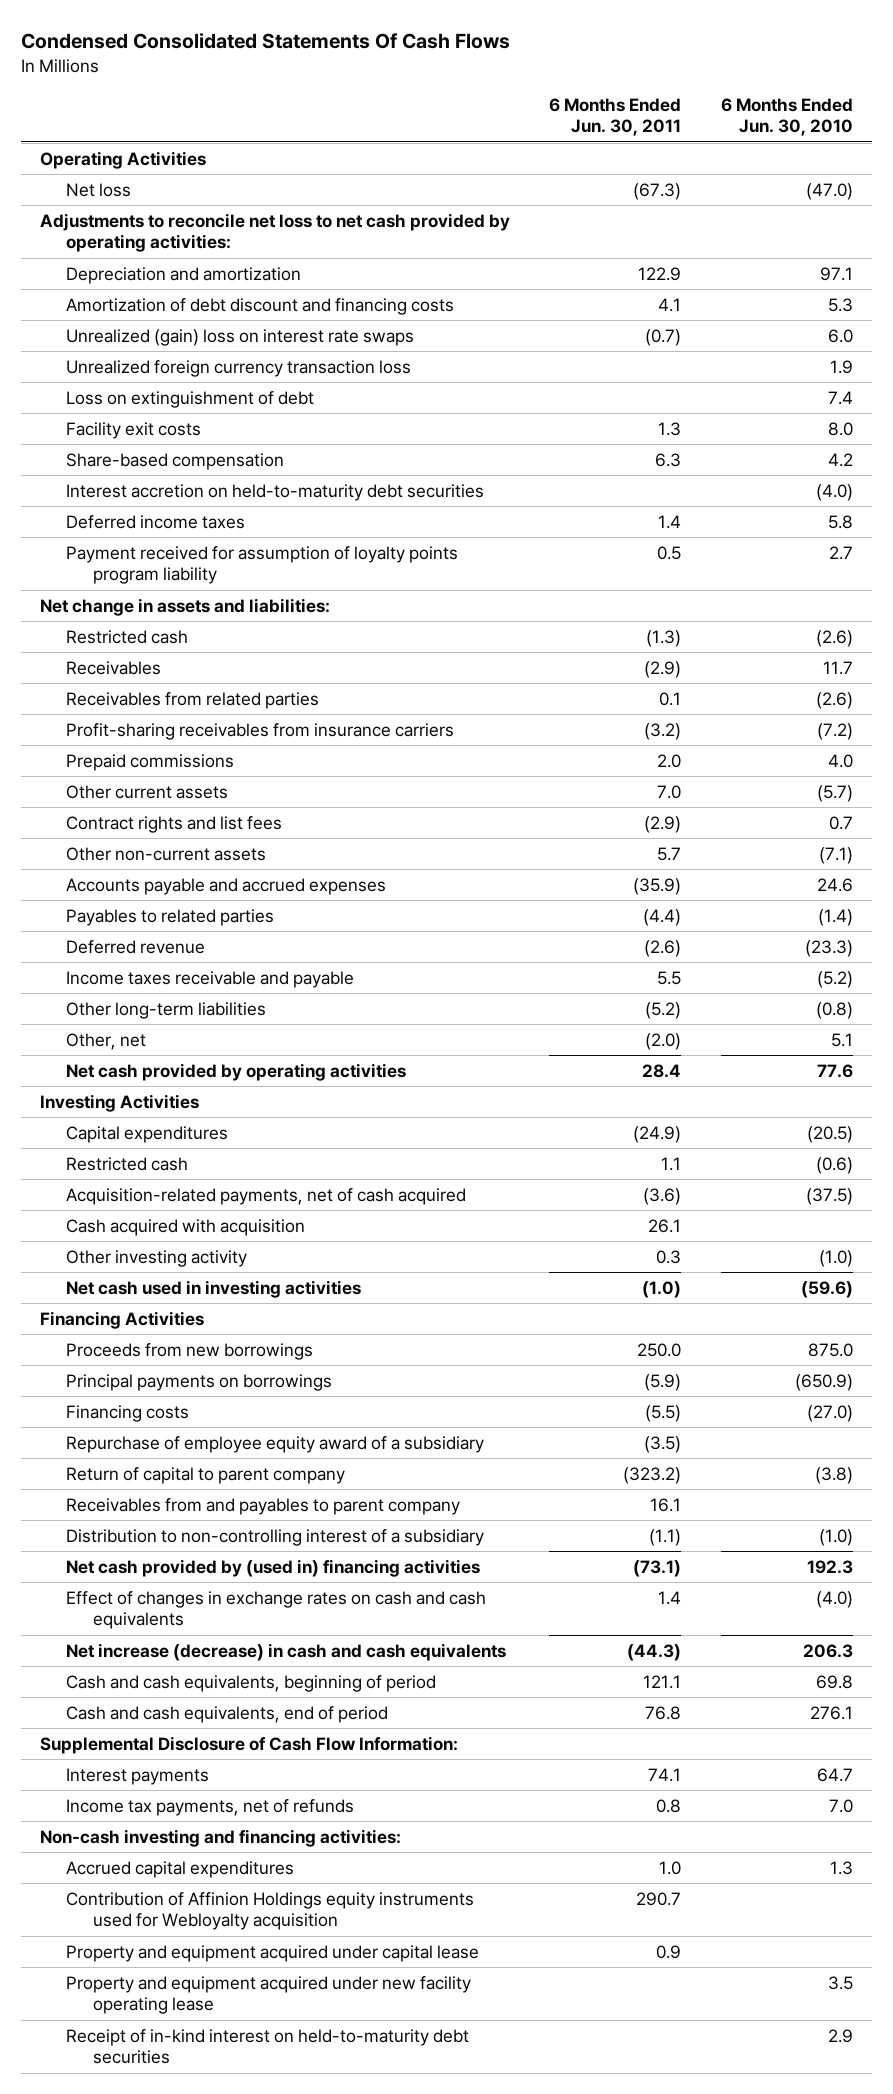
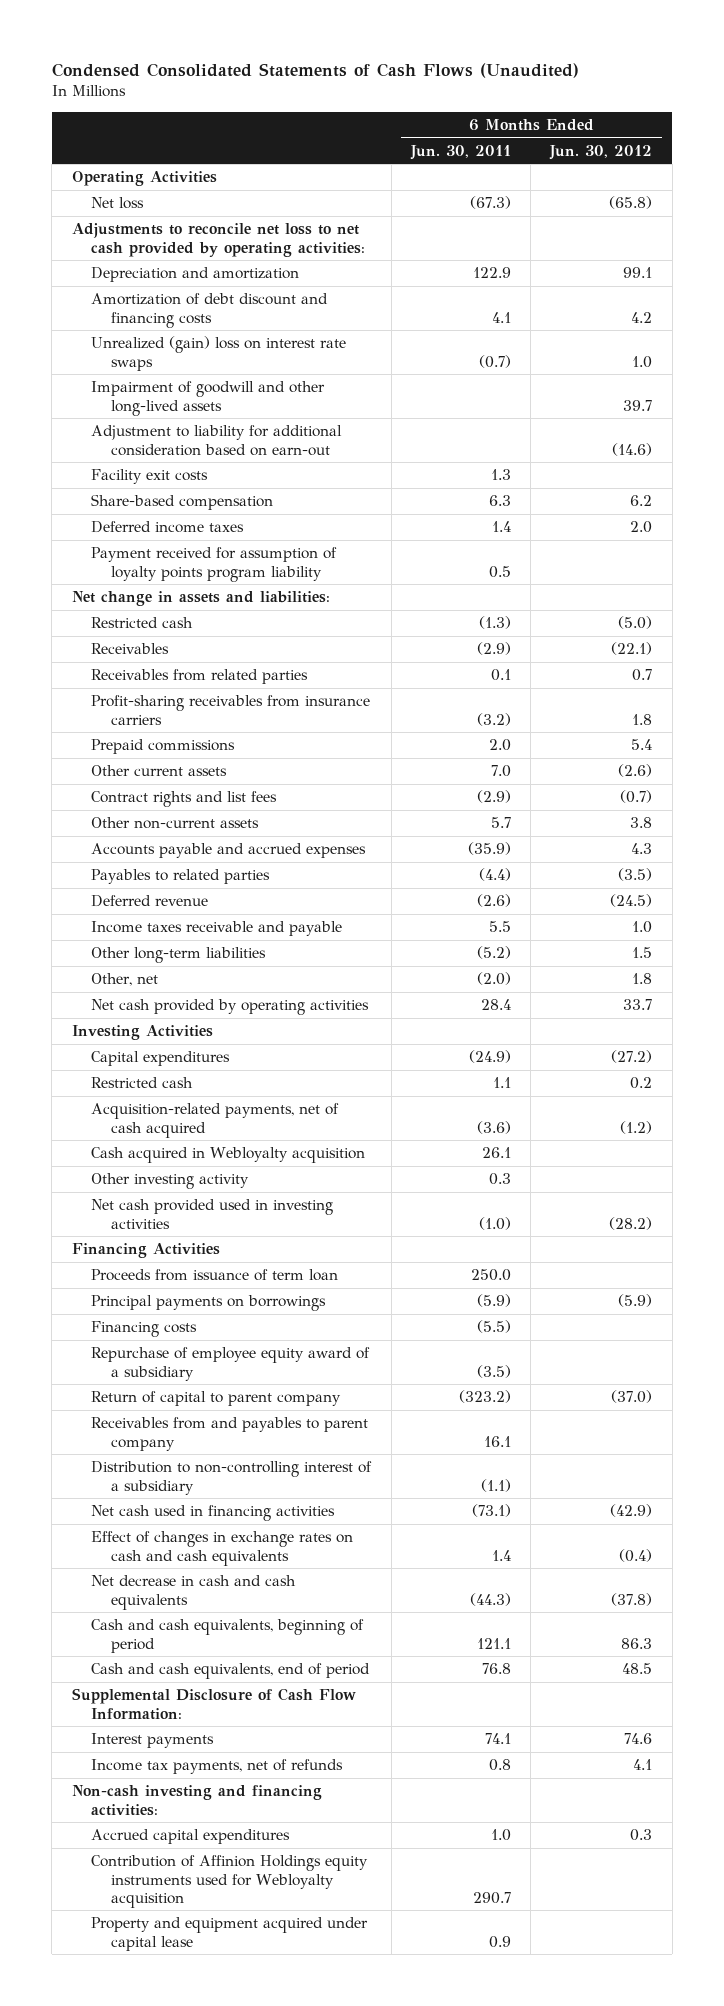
[20,32,510,49] Condensed Consolidated Statements Of Cash Flows -> [51,62,579,78] Condensed Consolidated Statements of Cash Flows (Unaudited)
[720,97,853,137] 6 Months Ended Jun. 30, 2010 -> none
none -> [549,144,653,160] Jun. 30, 2012
[66,359,412,377] Unrealized foreign currency transaction loss -> none
[66,390,315,408] Loss on extinguishment of debt -> none
none -> [91,381,326,416] Impairment of goodwill and other long-lived assets
none -> [91,425,343,456] Adjustment to liability for additional consideration based on earn-out
[66,483,485,501] Interest accretion on held-to-maturity debt securities -> none
[66,1218,306,1236] Cash acquired with acquisition -> [91,1147,366,1164] Cash acquired in Webloyalty acquisition
[66,1279,362,1298] Net cash used in investing activities -> [91,1199,334,1229] Net cash provided used in investing activities
[66,1342,314,1360] Proceeds from new borrowings -> none
none -> [91,1269,339,1282] Proceeds from issuance of term loan
[66,1558,481,1577] Net cash provided by (used in) financing activities -> [91,1505,336,1522] Net cash used in financing activities
[66,1642,507,1661] Net increase (decrease) in cash and cash equivalents -> [91,1575,297,1610] Net decrease in cash and cash equivalents
[66,1975,472,2015] Property and equipment acquired under new facility operating lease -> none
[66,2028,470,2065] Receipt of in-kind interest on held-to-maturity debt securities -> none

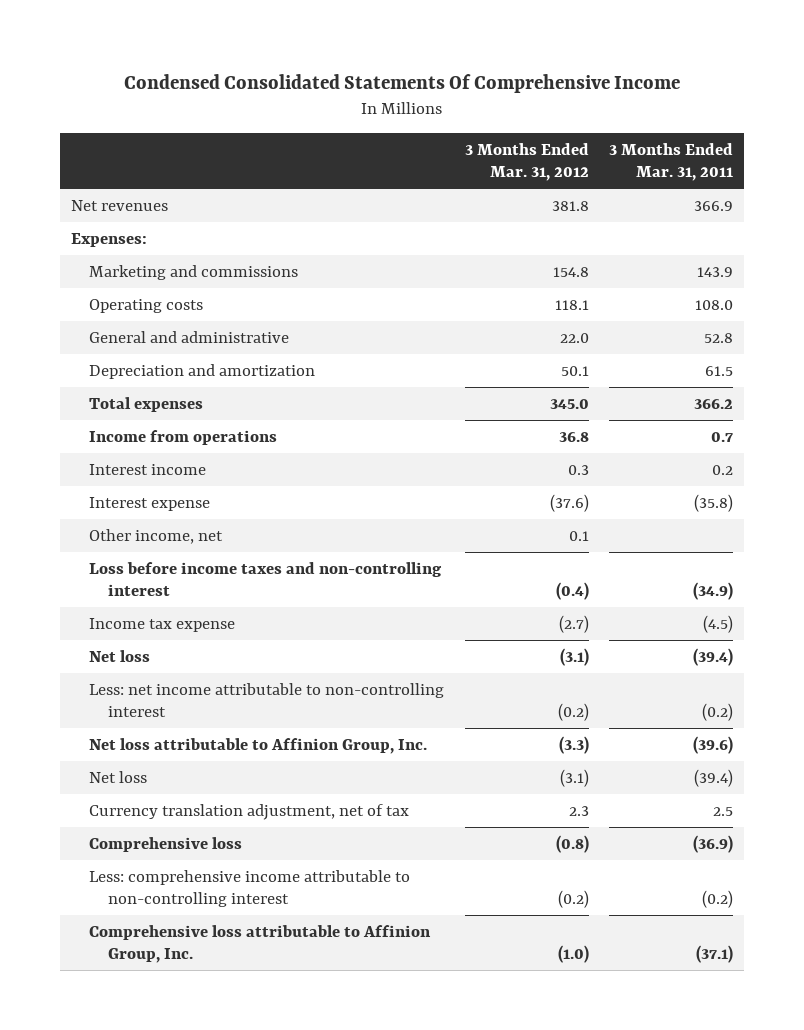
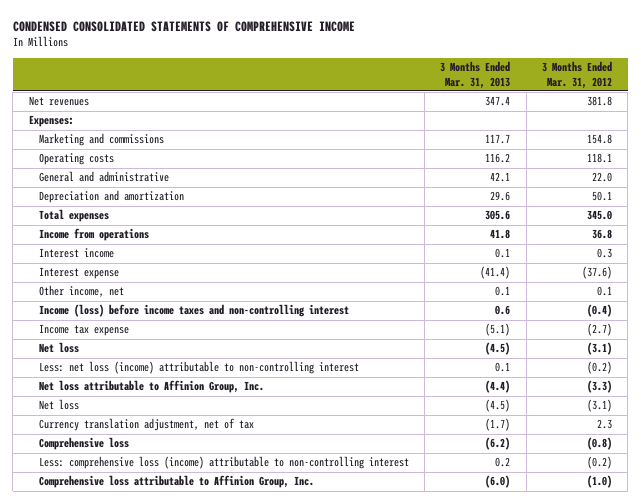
[123,74,680,94] Condensed Consolidated Statements Of Comprehensive Income -> [12,20,355,32] CONDENSED CONSOLIDATED STATEMENTS OF COMPREHENSIVE INCOME
[609,142,734,182] 3 Months Ended Mar. 31, 2011 -> none
none -> [440,61,511,89] 3 Months Ended Mar. 31, 2013
[89,561,443,597] Loss before income taxes and non-controlling interest -> [38,304,349,318] Income (loss) before income taxes and non-controlling interest
[89,682,445,718] Less: net income attributable to non-controlling interest -> [38,361,359,375] Less: net loss (income) attributable to non-controlling interest
[89,869,411,908] Less: comprehensive income attributable to non-controlling interest -> [38,456,409,470] Less: comprehensive loss (income) attributable to non-controlling interest

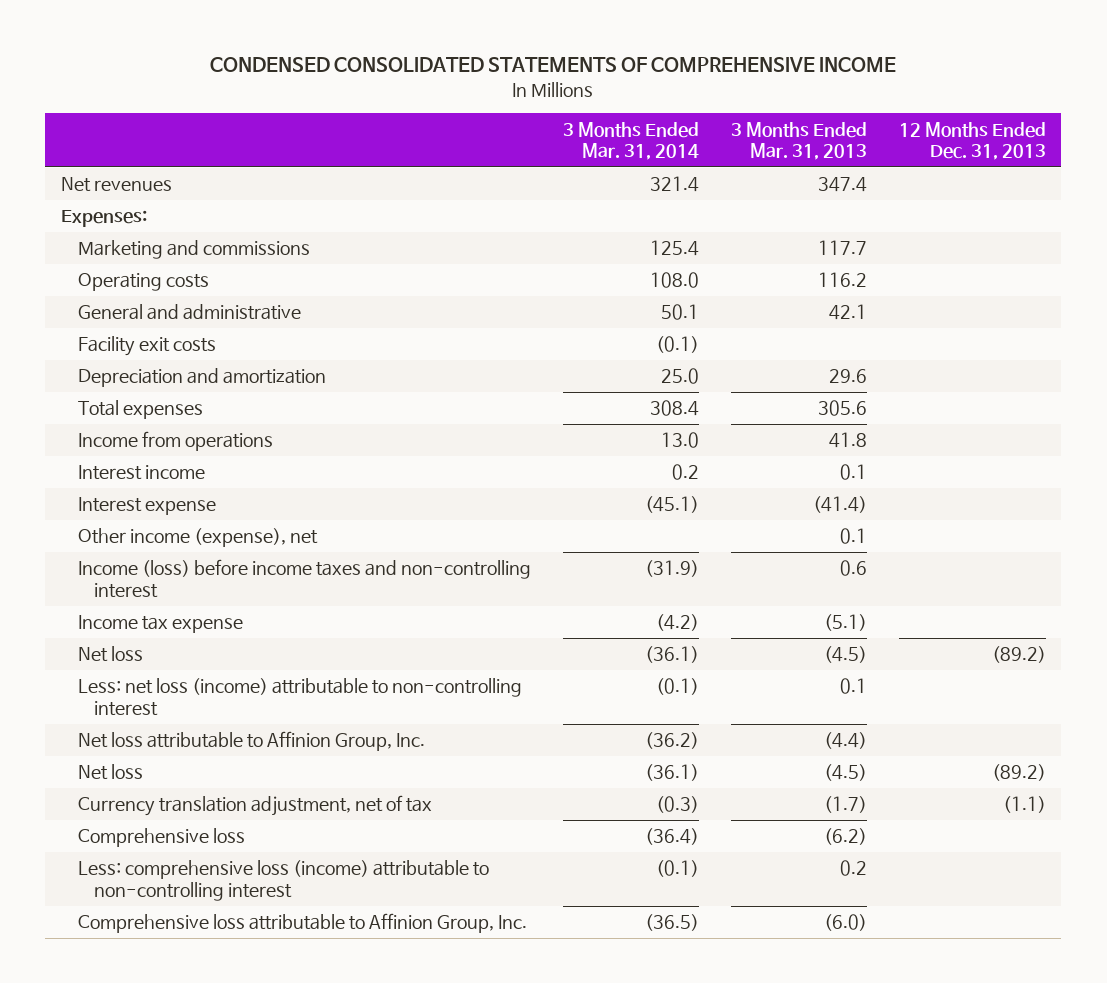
[541,61,612,89] 3 Months Ended Mar. 31, 2012 -> none
none -> [562,121,699,160] 3 Months Ended Mar. 31, 2014
none -> [898,121,1046,160] 12 Months Ended Dec. 31, 2013
none -> [77,336,216,357] Facility exit costs
[38,285,124,298] Other income, net -> [77,528,318,548] Other income (expense), net

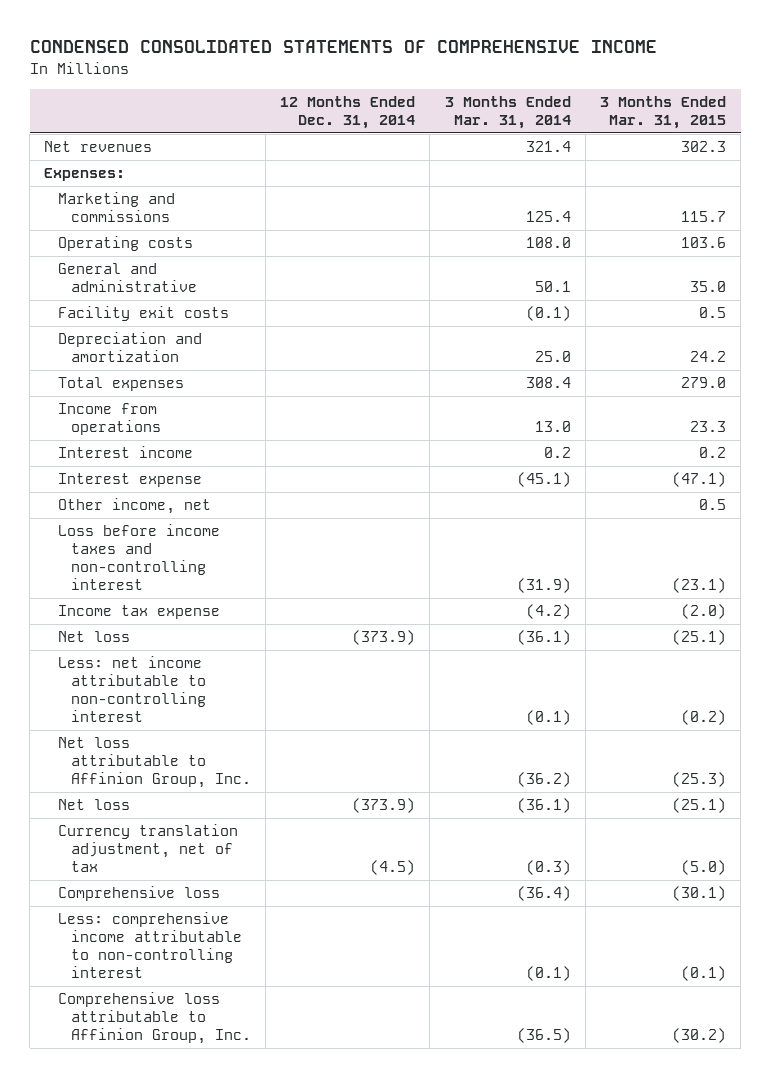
[730,121,867,160] 3 Months Ended Mar. 31, 2013 -> none
[898,121,1046,160] 12 Months Ended Dec. 31, 2013 -> none
none -> [280,95,416,129] 12 Months Ended Dec. 31, 2014
none -> [600,95,727,129] 3 Months Ended Mar. 31, 2015
[77,528,318,548] Other income (expense), net -> [57,498,211,515] Other income, net
[77,559,531,598] Income (loss) before income taxes and non-controlling interest -> [57,524,220,591] Loss before income taxes and non-controlling interest
[77,678,522,716] Less: net loss (income) attributable to non-controlling interest -> [57,656,206,723] Less: net income attributable to non-controlling interest
[77,860,489,901] Less: comprehensive loss (income) attributable to non-controlling interest -> [57,912,242,979] Less: comprehensive income attributable to non-controlling interest

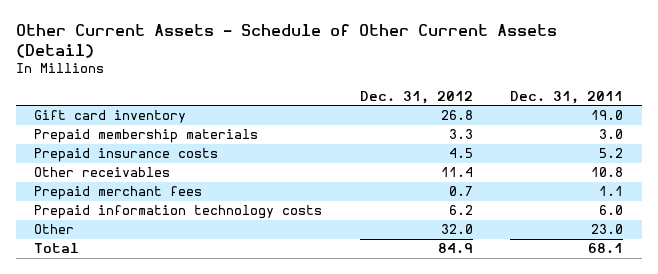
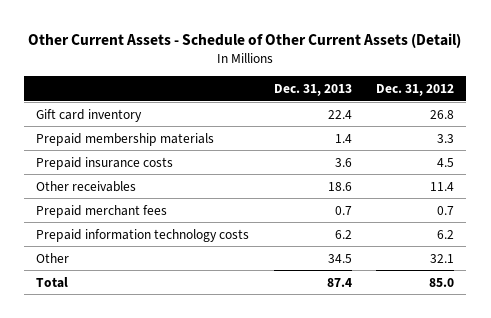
[510,90,624,104] Dec. 31, 2011 -> none
none -> [273,84,352,97] Dec. 31, 2013
[440,224,473,235] 32.0 -> [430,253,455,263] 32.1
[437,243,473,254] 84.9 -> [429,277,455,287] 85.0

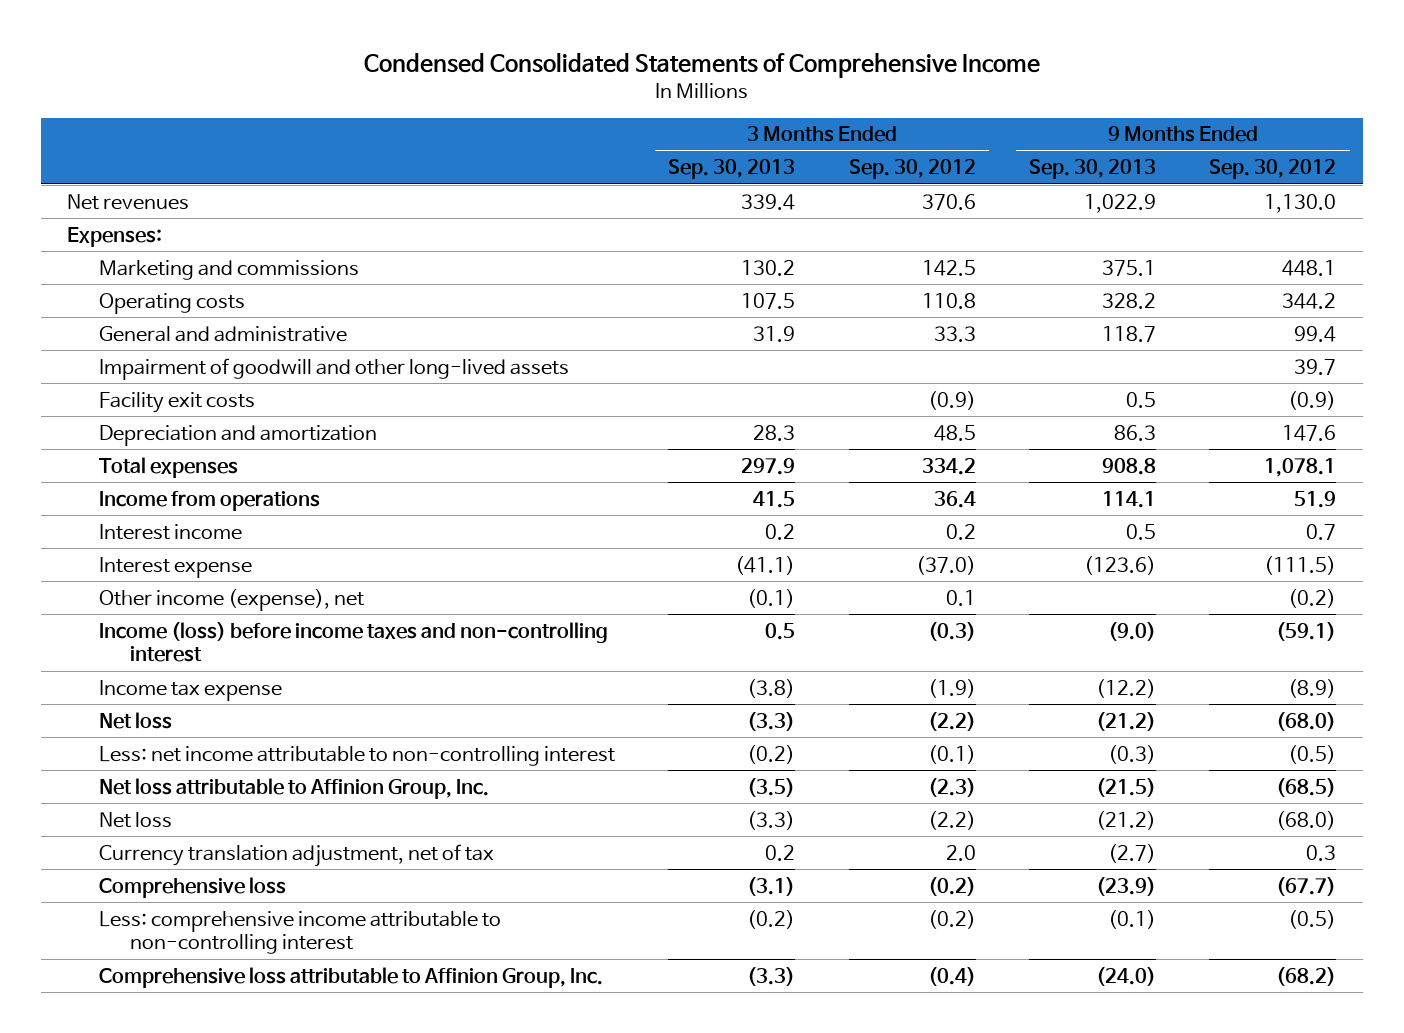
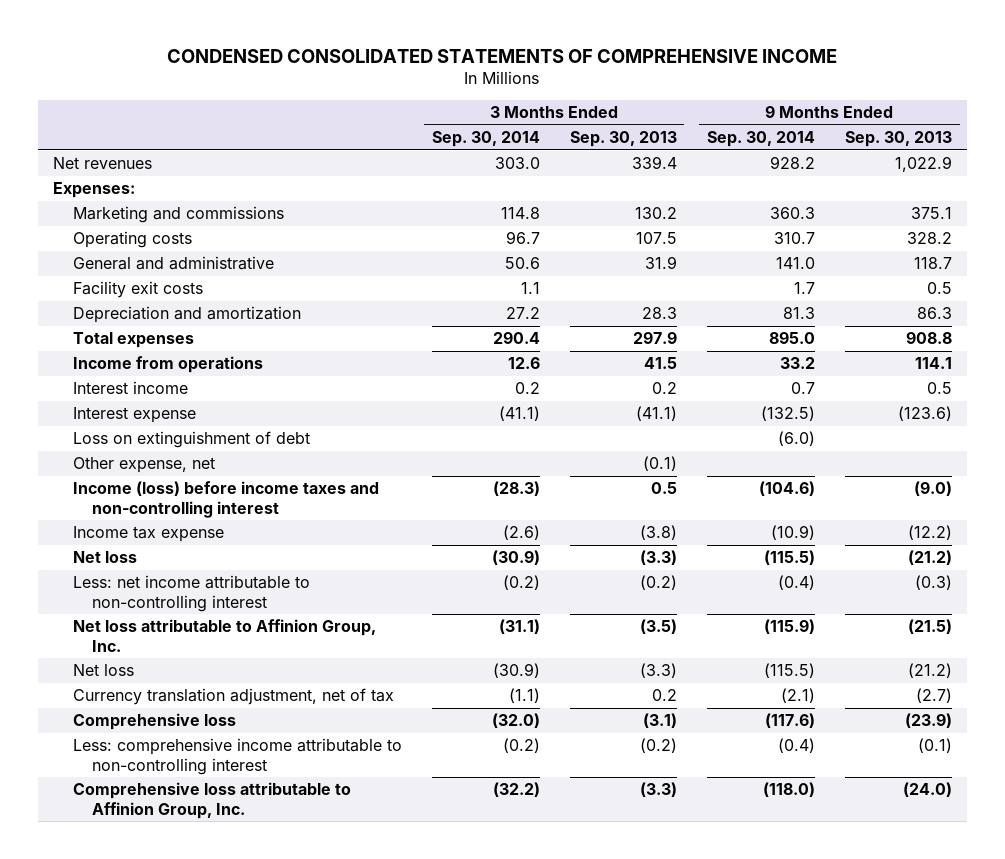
[363,52,1040,79] Condensed Consolidated Statements of Comprehensive Income -> [167,48,838,63] CONDENSED CONSOLIDATED STATEMENTS OF COMPREHENSIVE INCOME
[848,159,976,180] Sep. 30, 2012 -> none
[1209,159,1337,180] Sep. 30, 2012 -> none
none -> [431,131,540,148] Sep. 30, 2014
none -> [706,131,815,148] Sep. 30, 2014
[98,357,569,380] Impairment of goodwill and other long-lived assets -> none
none -> [72,431,310,449] Loss on extinguishment of debt
[98,588,364,611] Other income (expense), net -> [72,457,215,474] Other expense, net

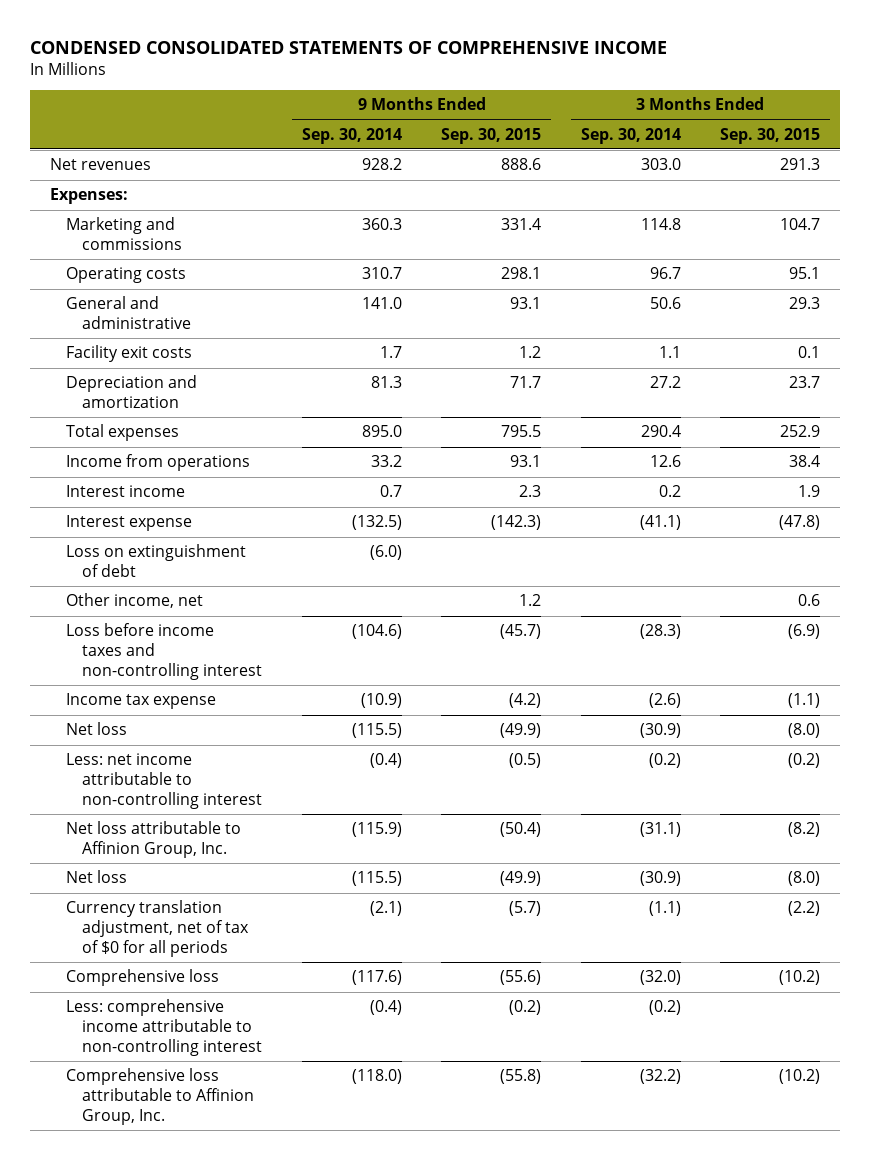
[569,131,677,148] Sep. 30, 2013 -> none
[844,131,952,148] Sep. 30, 2013 -> none
none -> [441,127,542,144] Sep. 30, 2015
none -> [719,127,820,144] Sep. 30, 2015
[72,457,215,474] Other expense, net -> [66,593,204,609] Other income, net
[72,481,379,518] Income (loss) before income taxes and non-controlling interest -> [66,623,263,681] Loss before income taxes and non-controlling interest
[72,688,394,706] Currency translation adjustment, net of tax -> [66,900,250,958] Currency translation adjustment, net of tax of $0 for all periods

